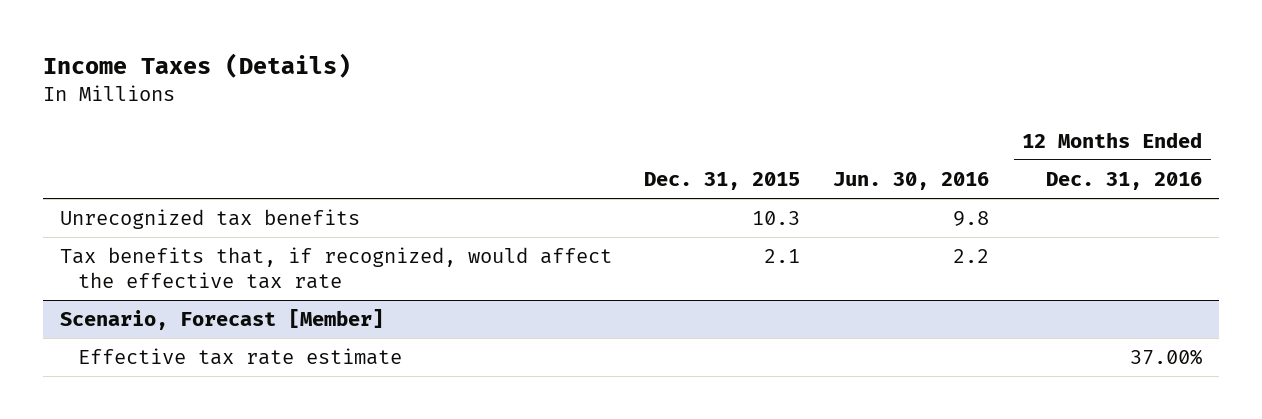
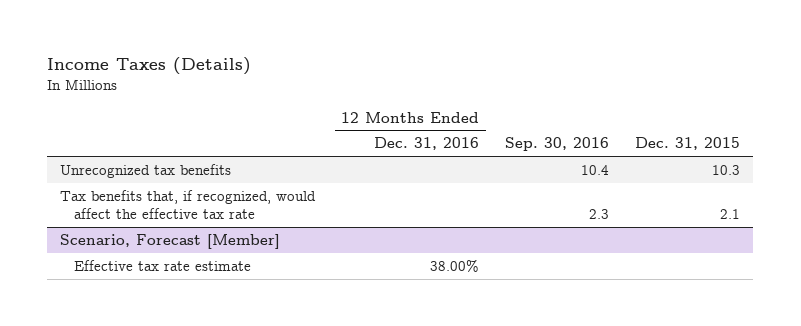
[833,172,990,191] Jun. 30, 2016 -> none
none -> [505,137,610,152] Sep. 30, 2016
[1130,349,1203,366] 37.00% -> [430,258,480,272] 38.00%

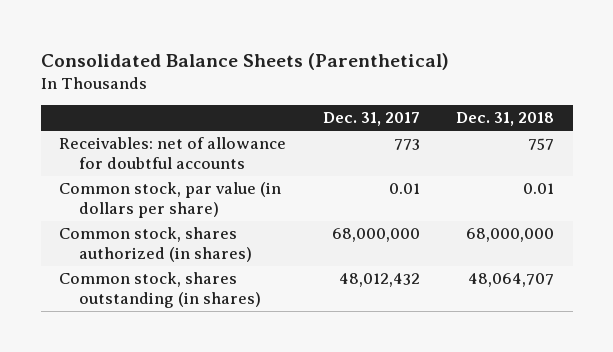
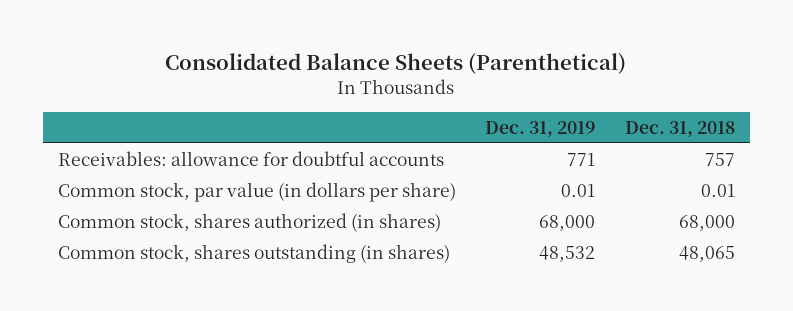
[322,112,420,127] Dec. 31, 2017 -> none
none -> [485,120,596,137] Dec. 31, 2019
[59,137,287,169] Receivables: net of allowance for doubtful accounts -> [57,150,444,166] Receivables: allowance for doubtful accounts
[466,228,555,243] 68,000,000 -> [679,214,736,231] 68,000
[468,273,555,288] 48,064,707 -> [679,245,736,262] 48,065

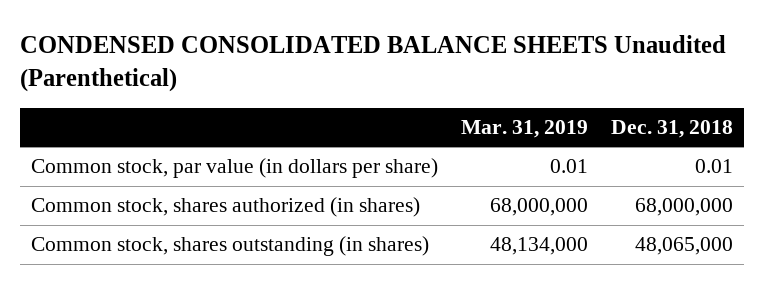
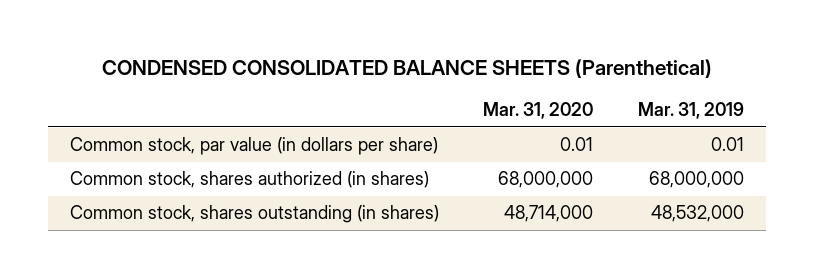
[20,35,727,93] CONDENSED CONSOLIDATED BALANCE SHEETS Unaudited (Parenthetical) -> [101,59,712,79] CONDENSED CONSOLIDATED BALANCE SHEETS (Parenthetical)
[610,119,733,138] Dec. 31, 2018 -> none
none -> [483,102,594,120] Mar. 31, 2020
[489,237,588,256] 48,134,000 -> [650,205,744,223] 48,532,000

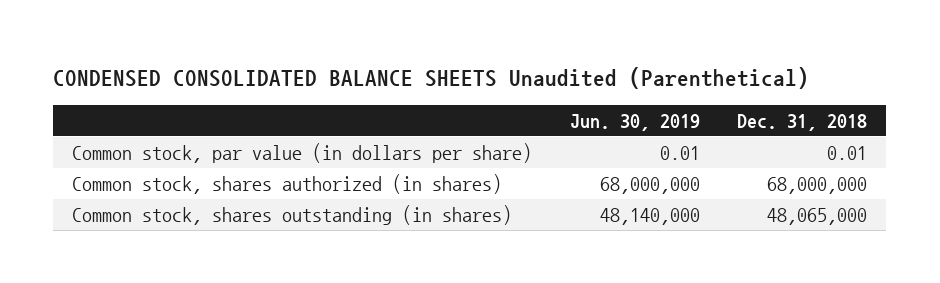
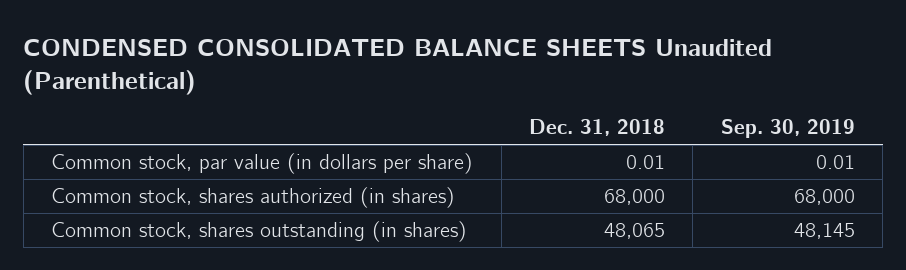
[569,113,700,131] Jun. 30, 2019 -> none
none -> [720,119,855,139] Sep. 30, 2019
[767,176,868,194] 68,000,000 -> [603,189,665,206] 68,000
[767,207,868,225] 48,065,000 -> [603,223,665,240] 48,065

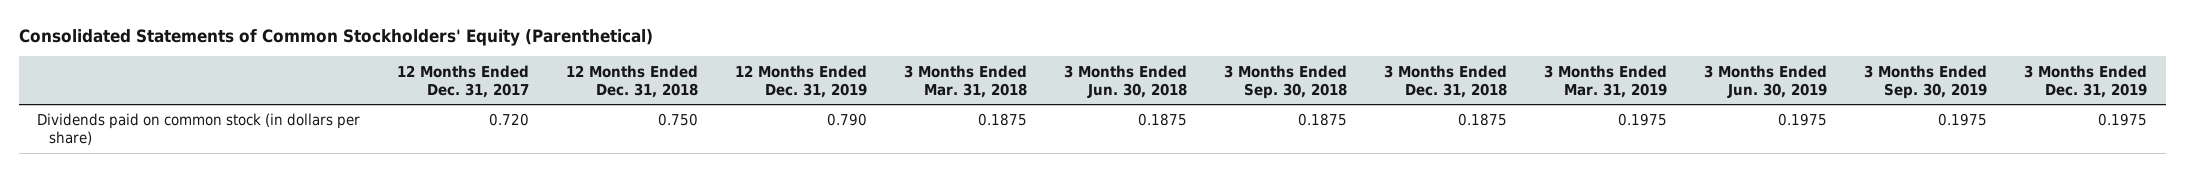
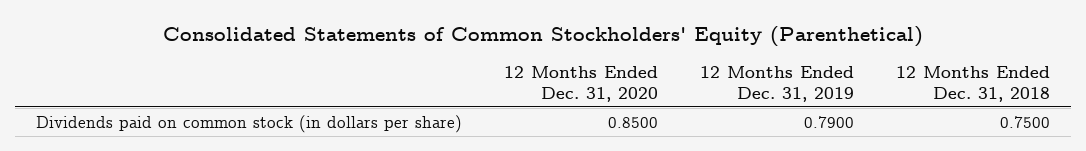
[397,64,530,98] 12 Months Ended Dec. 31, 2017 -> none
[904,64,1028,98] 3 Months Ended Mar. 31, 2018 -> none
[1064,64,1188,98] 3 Months Ended Jun. 30, 2018 -> none
[1224,64,1348,99] 3 Months Ended Sep. 30, 2018 -> none
[1384,64,1508,98] 3 Months Ended Dec. 31, 2018 -> none
[1544,64,1668,98] 3 Months Ended Mar. 31, 2019 -> none
[1704,64,1828,98] 3 Months Ended Jun. 30, 2019 -> none
[1864,64,1988,99] 3 Months Ended Sep. 30, 2019 -> none
[2024,64,2148,98] 3 Months Ended Dec. 31, 2019 -> none
none -> [503,65,658,102] 12 Months Ended Dec. 31, 2020
[658,113,699,127] 0.750 -> [999,116,1050,129] 0.7500
[827,113,868,127] 0.790 -> [803,116,854,129] 0.7900

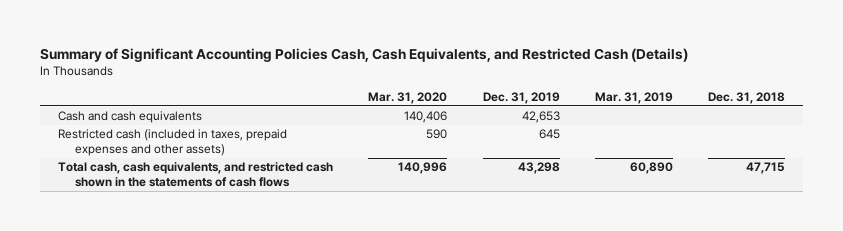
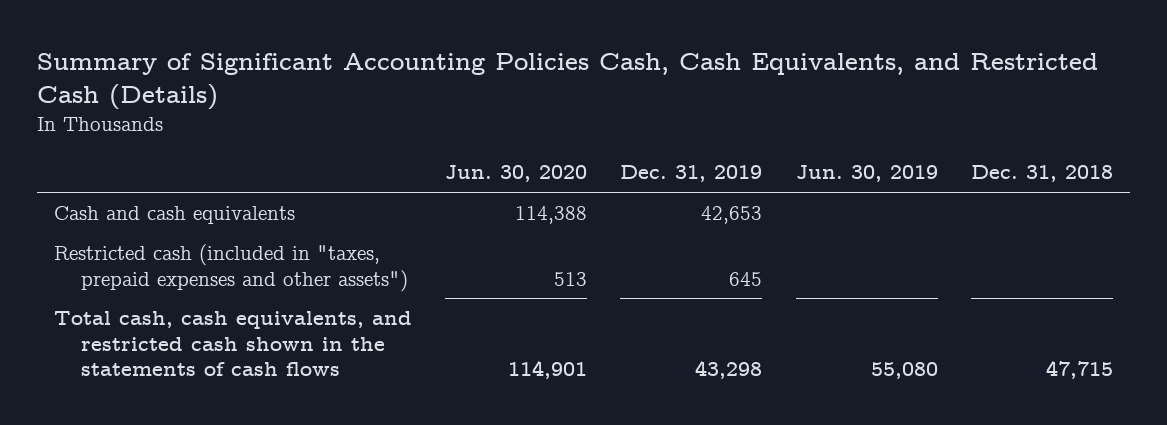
[368,91,448,104] Mar. 31, 2020 -> none
[594,91,673,104] Mar. 31, 2019 -> none
none -> [445,165,588,183] Jun. 30, 2020
none -> [795,165,938,183] Jun. 30, 2019
[57,129,287,157] Restricted cash (included in taxes, prepaid expenses and other assets) -> [53,244,408,292] Restricted cash (included in "taxes, prepaid expenses and other assets")

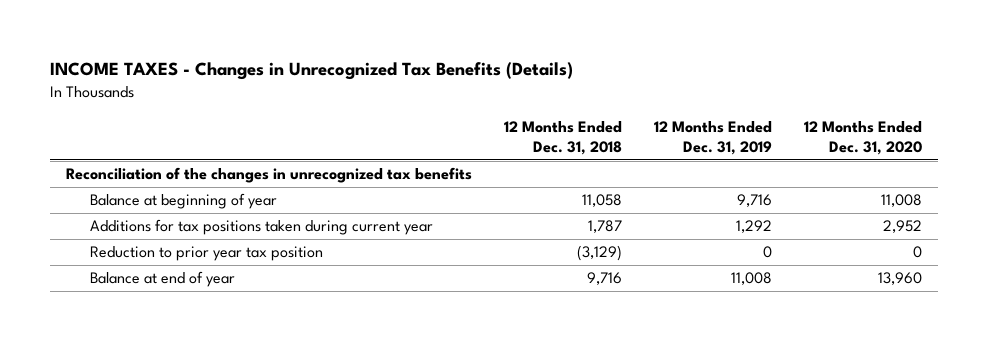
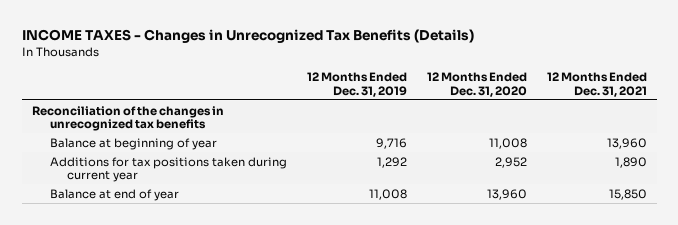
[504,120,623,156] 12 Months Ended Dec. 31, 2018 -> none
none -> [546,71,647,97] 12 Months Ended Dec. 31, 2021
[89,246,323,262] Reduction to prior year tax position -> none

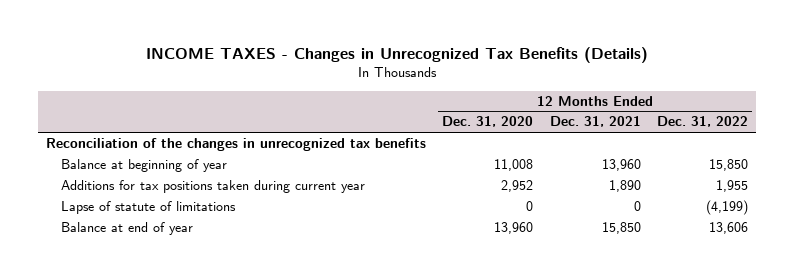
[306,71,407,97] 12 Months Ended Dec. 31, 2019 -> none
none -> [656,116,748,128] Dec. 31, 2022
none -> [61,201,237,215] Lapse of statute of limitations

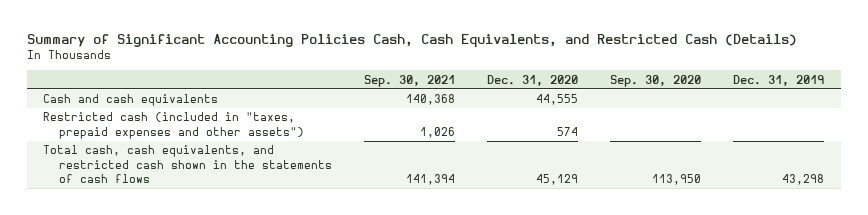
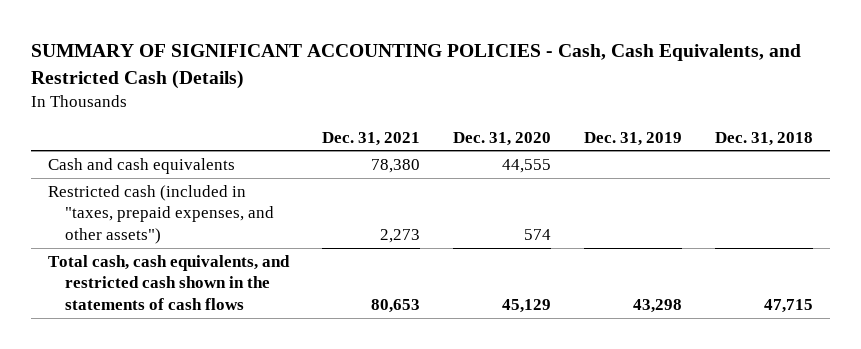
[27,34,798,49] Summary of Significant Accounting Policies Cash, Cash Equivalents, and Restricted Cash (Details) -> [30,44,801,89] SUMMARY OF SIGNIFICANT ACCOUNTING POLICIES - Cash, Cash Equivalents, and Restricted Cash (Details)
[364,74,456,87] Sep. 30, 2021 -> none
[610,74,702,87] Sep. 30, 2020 -> none
none -> [321,131,420,146] Dec. 31, 2021
none -> [715,131,814,146] Dec. 31, 2018
[43,112,305,139] Restricted cash (included in "taxes, prepaid expenses and other assets") -> [47,184,274,245] Restricted cash (included in "taxes, prepaid expenses, and other assets")

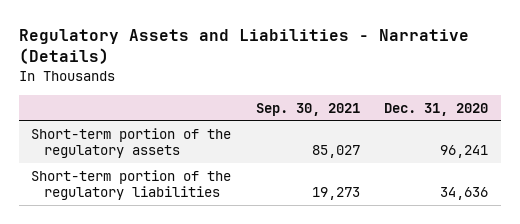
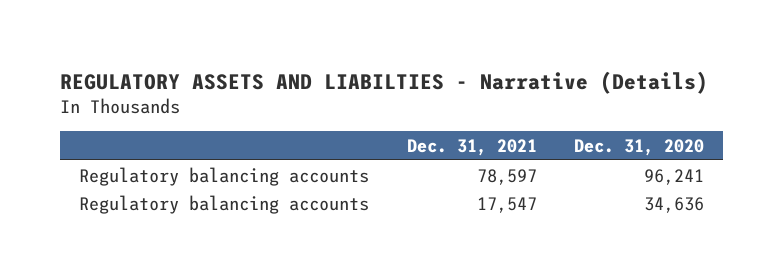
[18,28,469,65] Regulatory Assets and Liabilities - Narrative (Details) -> [60,70,709,94] REGULATORY ASSETS AND LIABILTIES - Narrative (Details)
[255,102,360,116] Sep. 30, 2021 -> none
none -> [406,138,537,156] Dec. 31, 2021
[31,127,232,159] Short-term portion of the regulatory assets -> [79,166,370,186] Regulatory balancing accounts
[31,169,232,201] Short-term portion of the regulatory liabilities -> [79,194,370,214] Regulatory balancing accounts

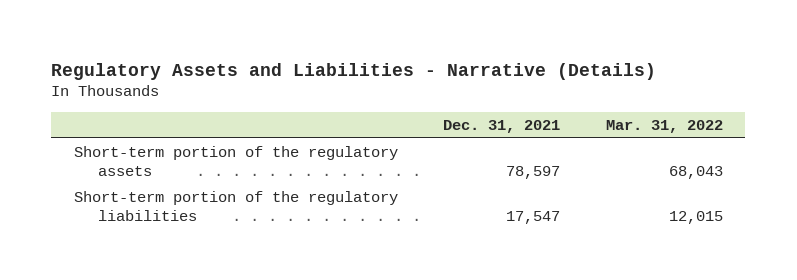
[60,70,709,94] REGULATORY ASSETS AND LIABILTIES - Narrative (Details) -> [51,62,657,80] Regulatory Assets and Liabilities - Narrative (Details)
[573,138,704,156] Dec. 31, 2020 -> none
none -> [605,120,723,134] Mar. 31, 2022
[79,166,370,186] Regulatory balancing accounts -> [74,146,399,176] Short-term portion of the regulatory assets
[79,194,370,214] Regulatory balancing accounts -> [74,191,399,221] Short-term portion of the regulatory liabilities

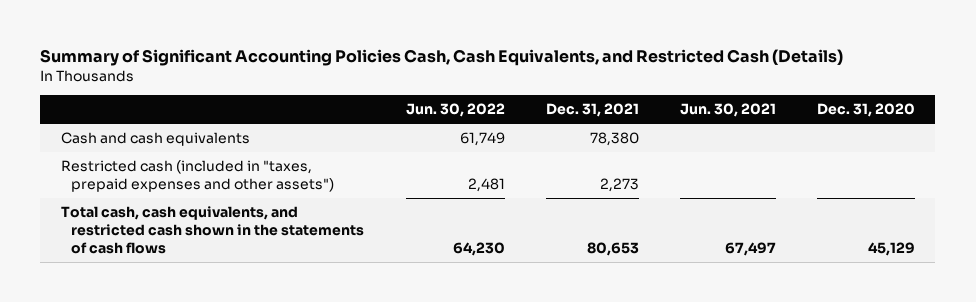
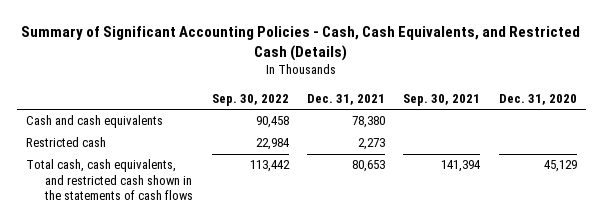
[40,49,844,67] Summary of Significant Accounting Policies Cash, Cash Equivalents, and Restricted Cash (Details) -> [21,26,581,62] Summary of Significant Accounting Policies - Cash, Cash Equivalents, and Restricted Cash (Details)
[405,103,505,118] Jun. 30, 2022 -> none
[679,103,776,118] Jun. 30, 2021 -> none
none -> [211,93,289,106] Sep. 30, 2022
none -> [403,93,481,106] Sep. 30, 2021
[60,160,335,193] Restricted cash (included in "taxes, prepaid expenses and other assets") -> [26,137,107,148] Restricted cash

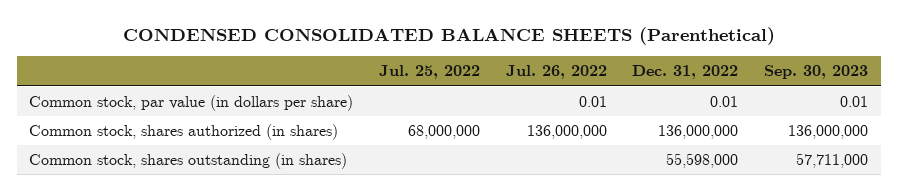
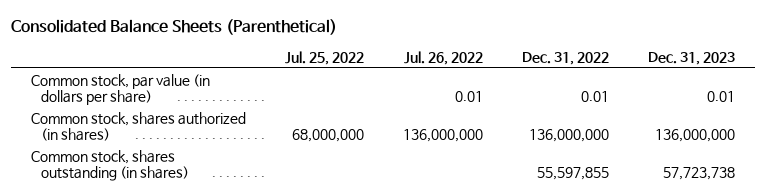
[122,26,775,45] CONDENSED CONSOLIDATED BALANCE SHEETS (Parenthetical) -> [11,19,338,36] Consolidated Balance Sheets (Parenthetical)
[764,65,869,80] Sep. 30, 2023 -> none
none -> [648,51,736,65] Dec. 31, 2023
[666,153,739,169] 55,598,000 -> [537,166,610,180] 55,597,855

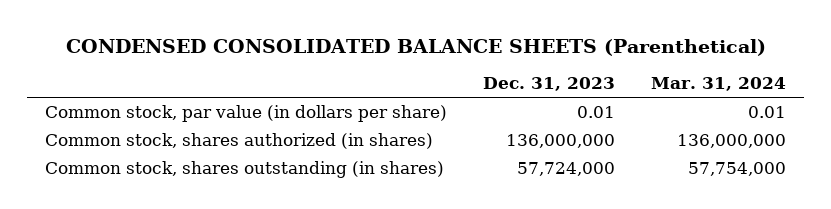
[11,19,338,36] Consolidated Balance Sheets (Parenthetical) -> [65,38,766,56] CONDENSED CONSOLIDATED BALANCE SHEETS (Parenthetical)
[284,50,364,65] Jul. 25, 2022 -> none
[404,50,484,65] Jul. 26, 2022 -> none
[522,51,610,65] Dec. 31, 2022 -> none
none -> [651,77,787,92] Mar. 31, 2024
[663,166,736,180] 57,723,738 -> [517,162,616,177] 57,724,000

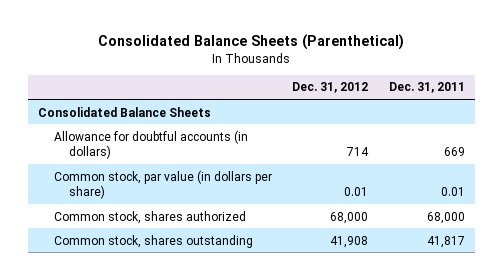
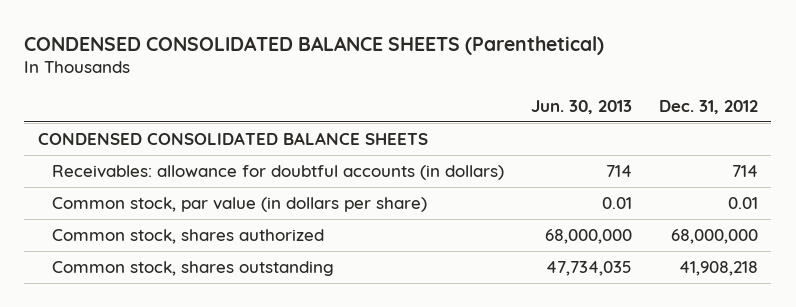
[98,34,405,51] Consolidated Balance Sheets (Parenthetical) -> [24,35,605,55] CONDENSED CONSOLIDATED BALANCE SHEETS (Parenthetical)
[388,82,465,94] Dec. 31, 2011 -> none
none -> [531,100,633,115] Jun. 30, 2013
[37,106,211,117] Consolidated Balance Sheets -> [37,131,428,145] CONDENSED CONSOLIDATED BALANCE SHEETS
[53,129,248,160] Allowance for doubtful accounts (in dollars) -> [52,164,505,180] Receivables: allowance for doubtful accounts (in dollars)
[330,211,369,224] 68,000 -> [670,228,758,244] 68,000,000
[330,235,369,248] 41,908 -> [678,260,758,276] 41,908,218

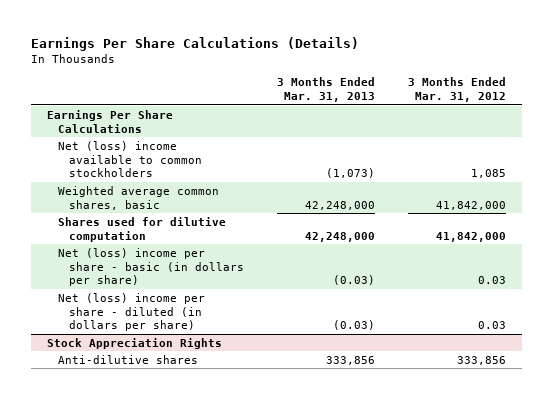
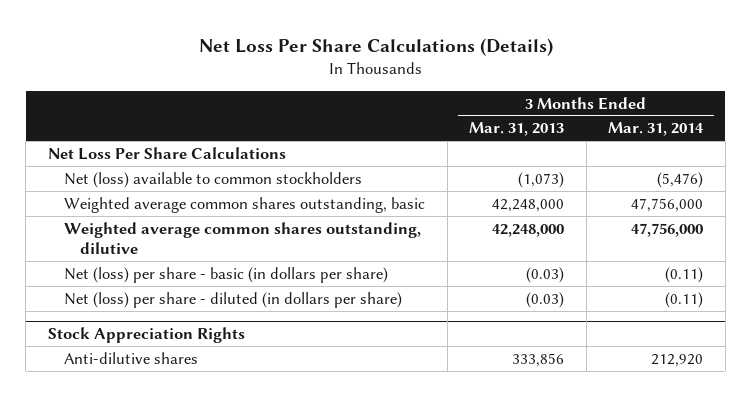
[30,36,359,51] Earnings Per Share Calculations (Details) -> [198,37,553,56] Net Loss Per Share Calculations (Details)
[407,77,506,103] 3 Months Ended Mar. 31, 2012 -> none
none -> [608,122,705,137] Mar. 31, 2014
[47,109,174,133] Earnings Per Share Calculations -> [47,146,286,160] Net Loss Per Share Calculations
[58,140,203,178] Net (loss) income available to common stockholders -> [64,171,363,188] Net (loss) available to common stockholders
[58,185,220,210] Weighted average common shares, basic -> [64,196,426,213] Weighted average common shares outstanding, basic
[58,216,227,242] Shares used for dilutive computation -> [64,221,422,255] Weighted average common shares outstanding, dilutive
[58,247,245,287] Net (loss) income per share - basic (in dollars per share) -> [64,266,389,283] Net (loss) per share - basic (in dollars per share)
[58,292,206,332] Net (loss) income per share - diluted (in dollars per share) -> [64,291,403,308] Net (loss) per share - diluted (in dollars per share)

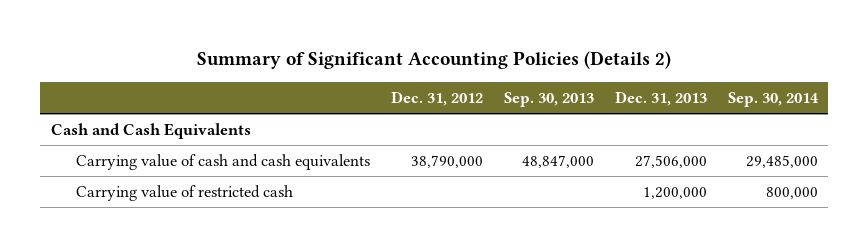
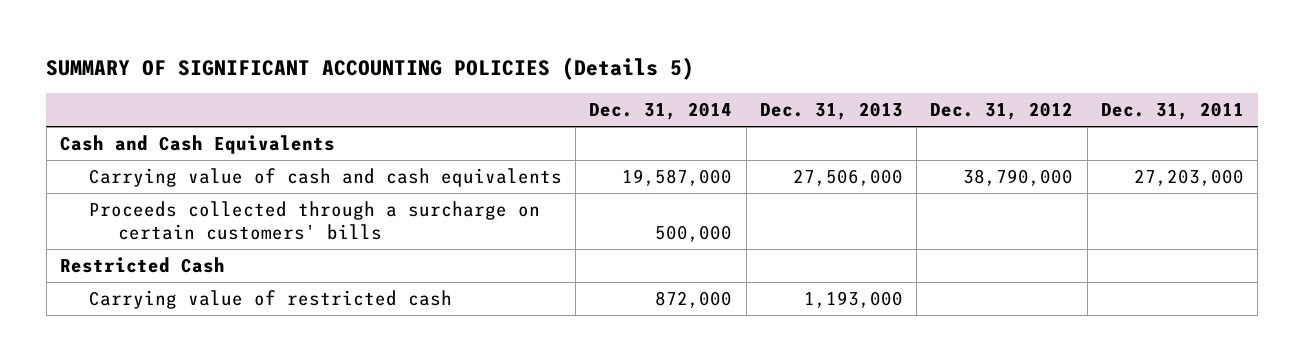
[197,51,672,70] Summary of Significant Accounting Policies (Details 2) -> [46,56,695,80] SUMMARY OF SIGNIFICANT ACCOUNTING POLICIES (Details 5)
[503,91,594,107] Sep. 30, 2013 -> none
[727,91,819,107] Sep. 30, 2014 -> none
none -> [589,102,733,121] Dec. 31, 2014
none -> [1100,102,1244,121] Dec. 31, 2011
none -> [89,200,541,240] Proceeds collected through a surcharge on certain customers' bills
none -> [60,256,226,273] Restricted Cash
[642,186,707,199] 1,200,000 -> [803,290,903,308] 1,193,000

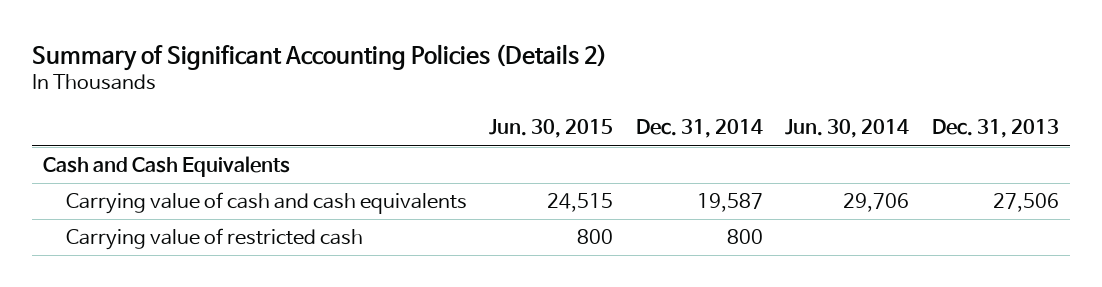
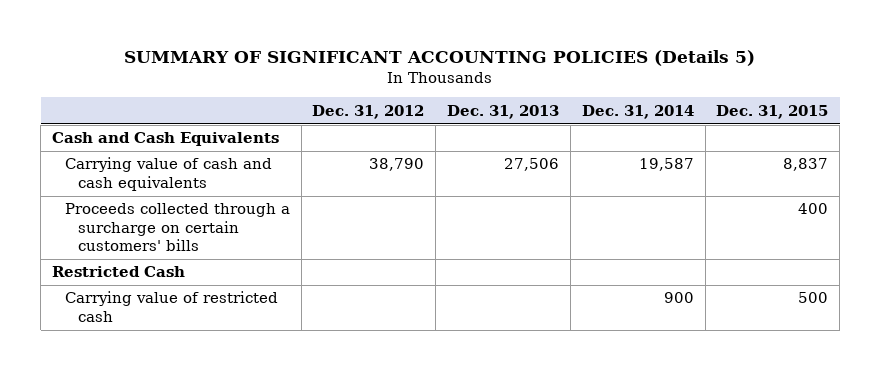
[31,43,607,71] Summary of Significant Accounting Policies (Details 2) -> [124,50,756,67] SUMMARY OF SIGNIFICANT ACCOUNTING POLICIES (Details 5)
[489,119,614,139] Jun. 30, 2015 -> none
[785,119,910,139] Jun. 30, 2014 -> none
none -> [312,104,425,119] Dec. 31, 2012
none -> [716,104,829,119] Dec. 31, 2015
none -> [64,203,290,252] Proceeds collected through a surcharge on certain customers' bills
none -> [52,266,186,278] Restricted Cash
[726,229,763,245] 800 -> [663,292,694,304] 900

